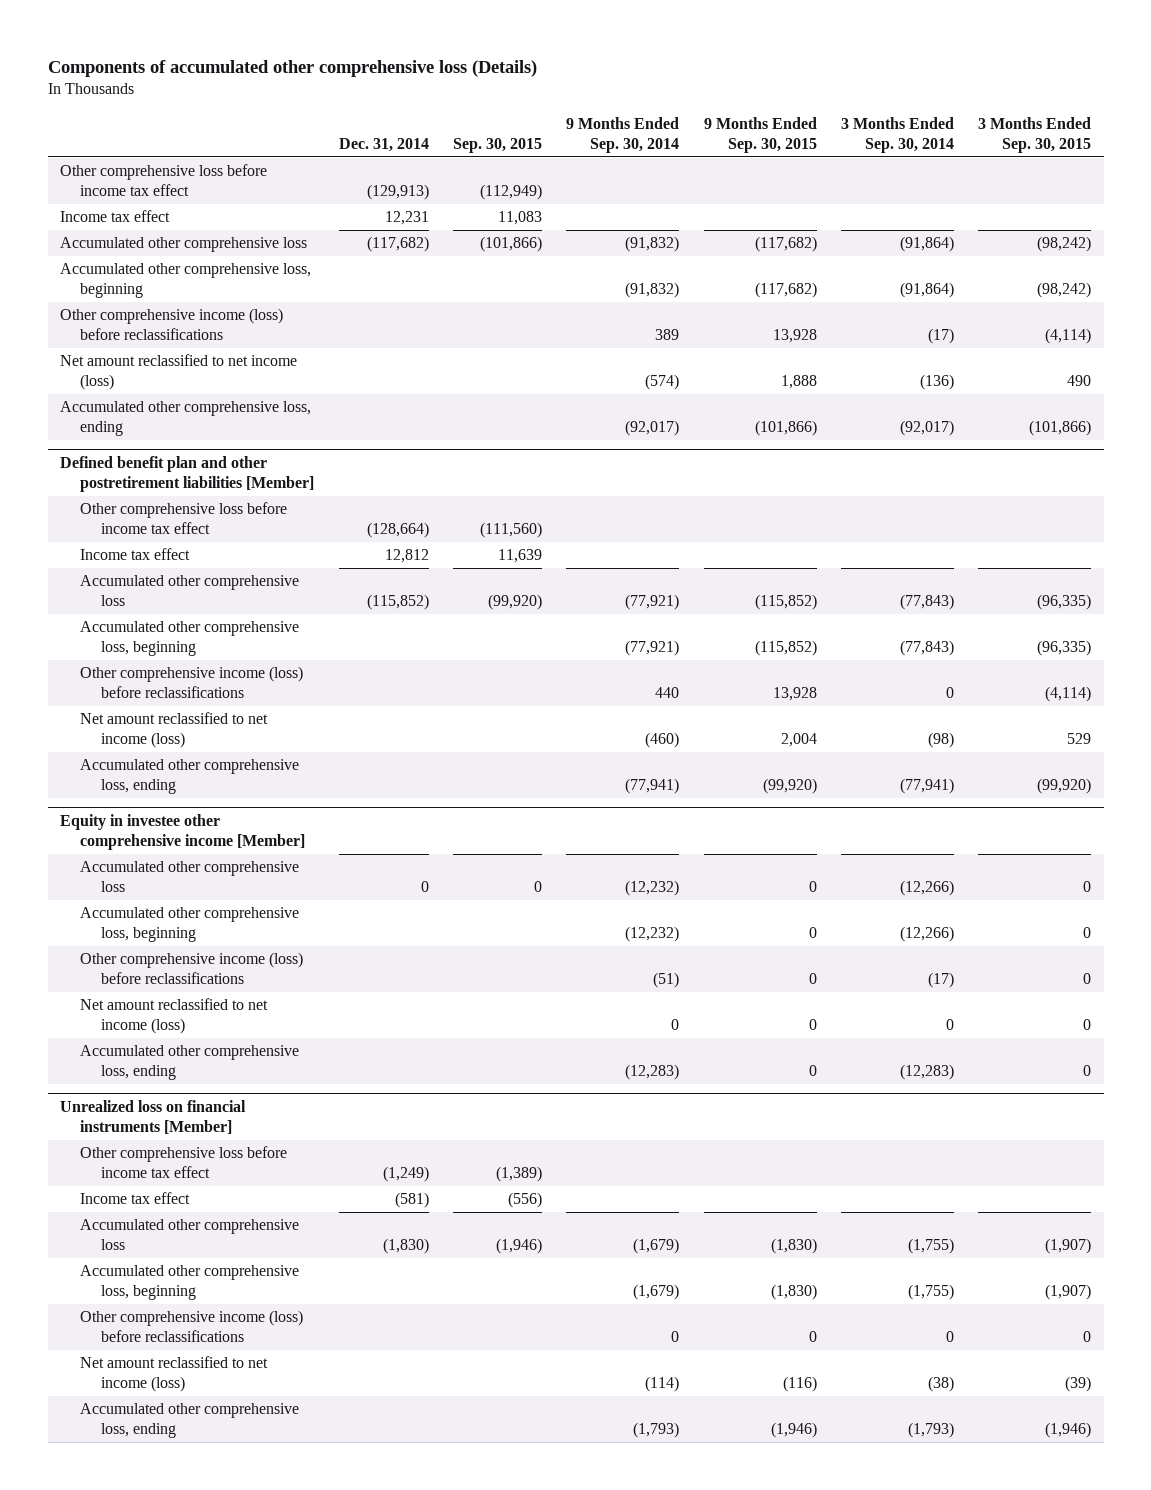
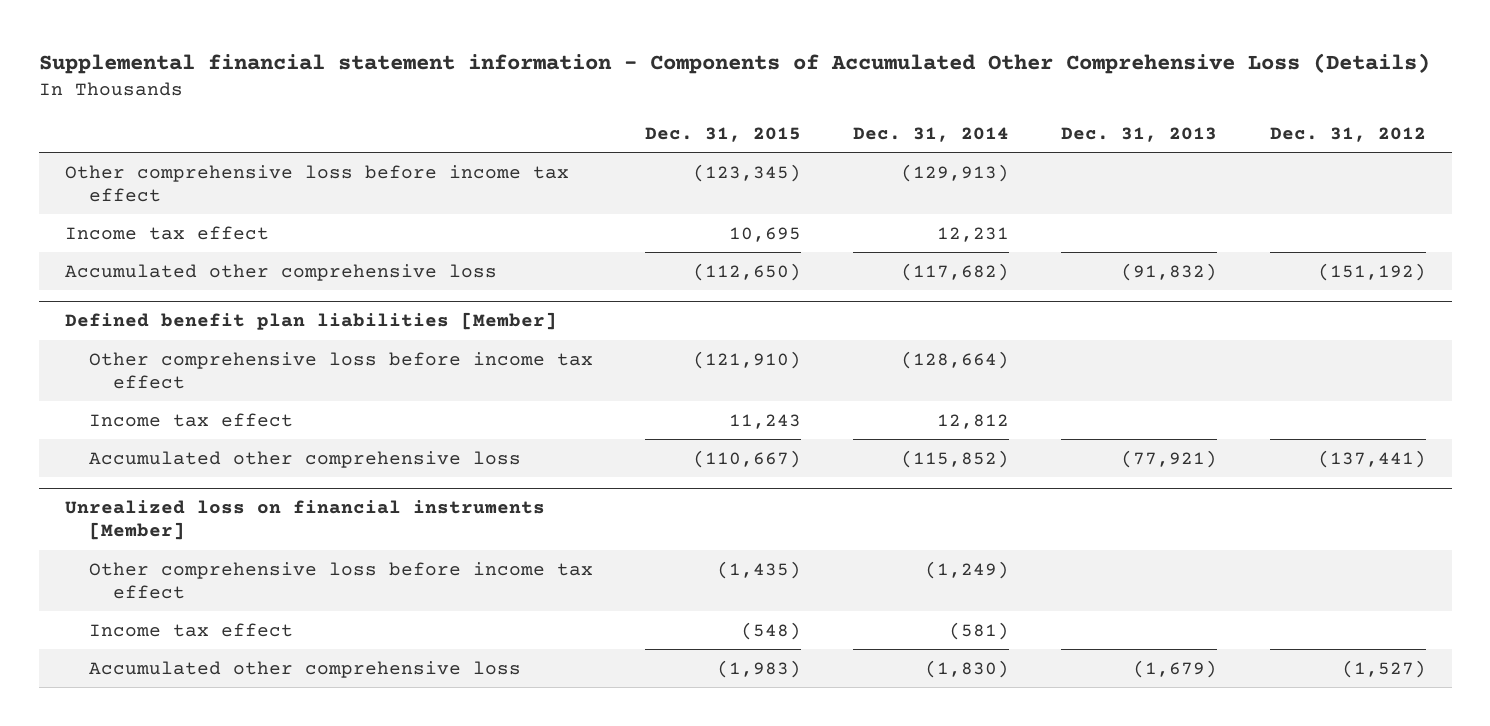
[47,59,537,77] Components of accumulated other comprehensive loss (Details) -> [38,52,1430,74] Supplemental financial statement information - Components of Accumulated Other Comprehensive Loss (Details)
[453,137,543,153] Sep. 30, 2015 -> none
[566,116,680,153] 9 Months Ended Sep. 30, 2014 -> none
[703,116,817,153] 9 Months Ended Sep. 30, 2015 -> none
[841,116,955,153] 3 Months Ended Sep. 30, 2014 -> none
[978,116,1092,153] 3 Months Ended Sep. 30, 2015 -> none
none -> [644,126,801,142] Dec. 31, 2015
none -> [1061,126,1218,142] Dec. 31, 2013
none -> [1269,126,1426,142] Dec. 31, 2012
[59,263,311,299] Accumulated other comprehensive loss, beginning -> none
[59,308,283,341] Other comprehensive income (loss) before reclassifications -> none
[59,354,297,391] Net amount reclassified to net income (loss) -> none
[59,401,311,437] Accumulated other comprehensive loss, ending -> none
[59,456,315,493] Defined benefit plan and other postretirement liabilities [Member] -> [64,312,557,331] Defined benefit plan liabilities [Member]
[80,621,300,657] Accumulated other comprehensive loss, beginning -> none
[80,666,304,699] Other comprehensive income (loss) before reclassifications -> none
[80,712,269,749] Net amount reclassified to net income (loss) -> none
[80,759,300,795] Accumulated other comprehensive loss, ending -> none
[59,814,306,851] Equity in investee other comprehensive income [Member] -> none
[80,861,300,893] Accumulated other comprehensive loss -> none
[80,907,300,943] Accumulated other comprehensive loss, beginning -> none
[80,952,304,985] Other comprehensive income (loss) before reclassifications -> none
[80,998,269,1035] Net amount reclassified to net income (loss) -> none
[80,1045,300,1081] Accumulated other comprehensive loss, ending -> none
[80,1265,300,1301] Accumulated other comprehensive loss, beginning -> none
[80,1310,304,1343] Other comprehensive income (loss) before reclassifications -> none
[80,1356,269,1393] Net amount reclassified to net income (loss) -> none
[80,1403,300,1439] Accumulated other comprehensive loss, ending -> none

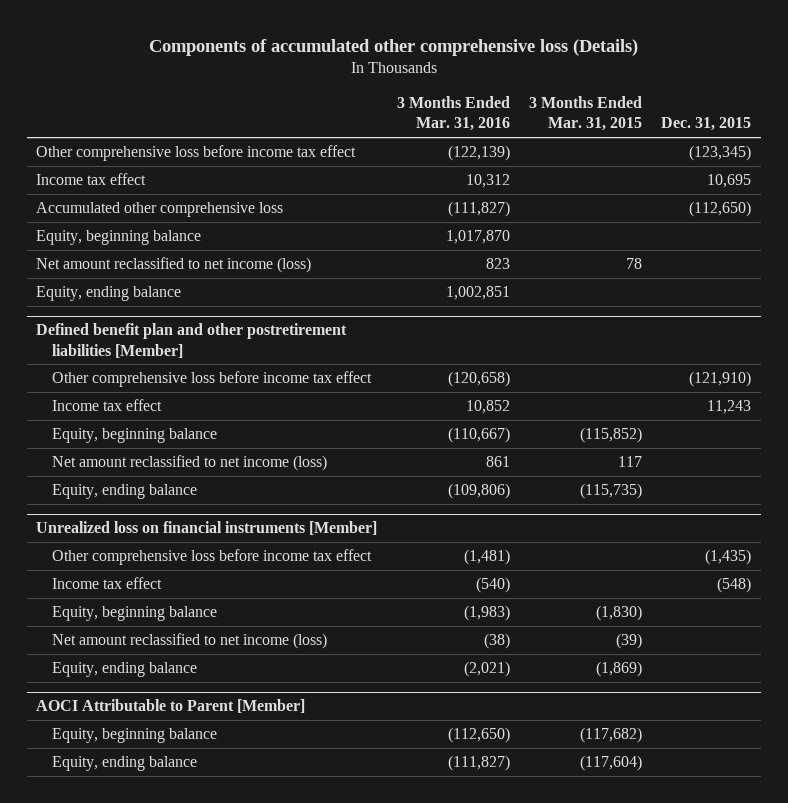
[38,52,1430,74] Supplemental financial statement information - Components of Accumulated Other Comprehensive Loss (Details) -> [148,38,638,56] Components of accumulated other comprehensive loss (Details)
[853,126,1010,142] Dec. 31, 2014 -> none
[1061,126,1218,142] Dec. 31, 2013 -> none
[1269,126,1426,142] Dec. 31, 2012 -> none
none -> [396,96,510,132] 3 Months Ended Mar. 31, 2016
none -> [529,96,643,132] 3 Months Ended Mar. 31, 2015
none -> [36,229,202,245] Equity, beginning balance
none -> [36,256,312,273] Net amount reclassified to net income (loss)
none -> [36,285,182,301] Equity, ending balance
[64,312,557,331] Defined benefit plan liabilities [Member] -> [36,323,348,358] Defined benefit plan and other postretirement liabilities [Member]
[88,450,521,468] Accumulated other comprehensive loss -> none
none -> [52,427,218,443] Equity, beginning balance
none -> [52,454,328,471] Net amount reclassified to net income (loss)
none -> [52,483,198,499] Equity, ending balance
[88,660,521,678] Accumulated other comprehensive loss -> none
none -> [52,605,218,621] Equity, beginning balance
none -> [52,632,328,649] Net amount reclassified to net income (loss)
none -> [52,661,198,677] Equity, ending balance
none -> [36,699,306,714] AOCI Attributable to Parent [Member]
none -> [52,727,218,743] Equity, beginning balance
none -> [52,755,198,771] Equity, ending balance

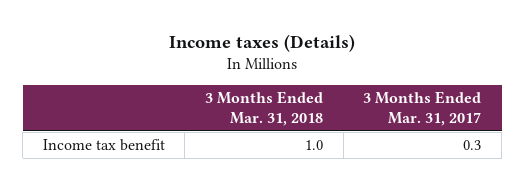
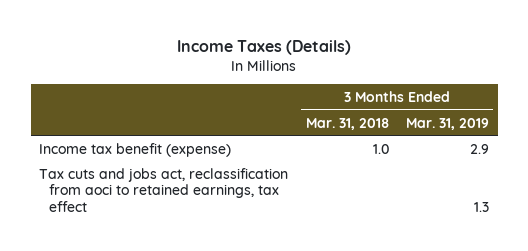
[169,33,356,52] Income taxes (Details) -> [177,40,352,56] Income Taxes (Details)
[363,91,482,127] 3 Months Ended Mar. 31, 2017 -> none
none -> [406,117,490,130] Mar. 31, 2019
[42,139,165,152] Income tax benefit -> [39,142,232,157] Income tax benefit (expense)
none -> [39,167,289,212] Tax cuts and jobs act, reclassification from aoci to retained earnings, tax effect

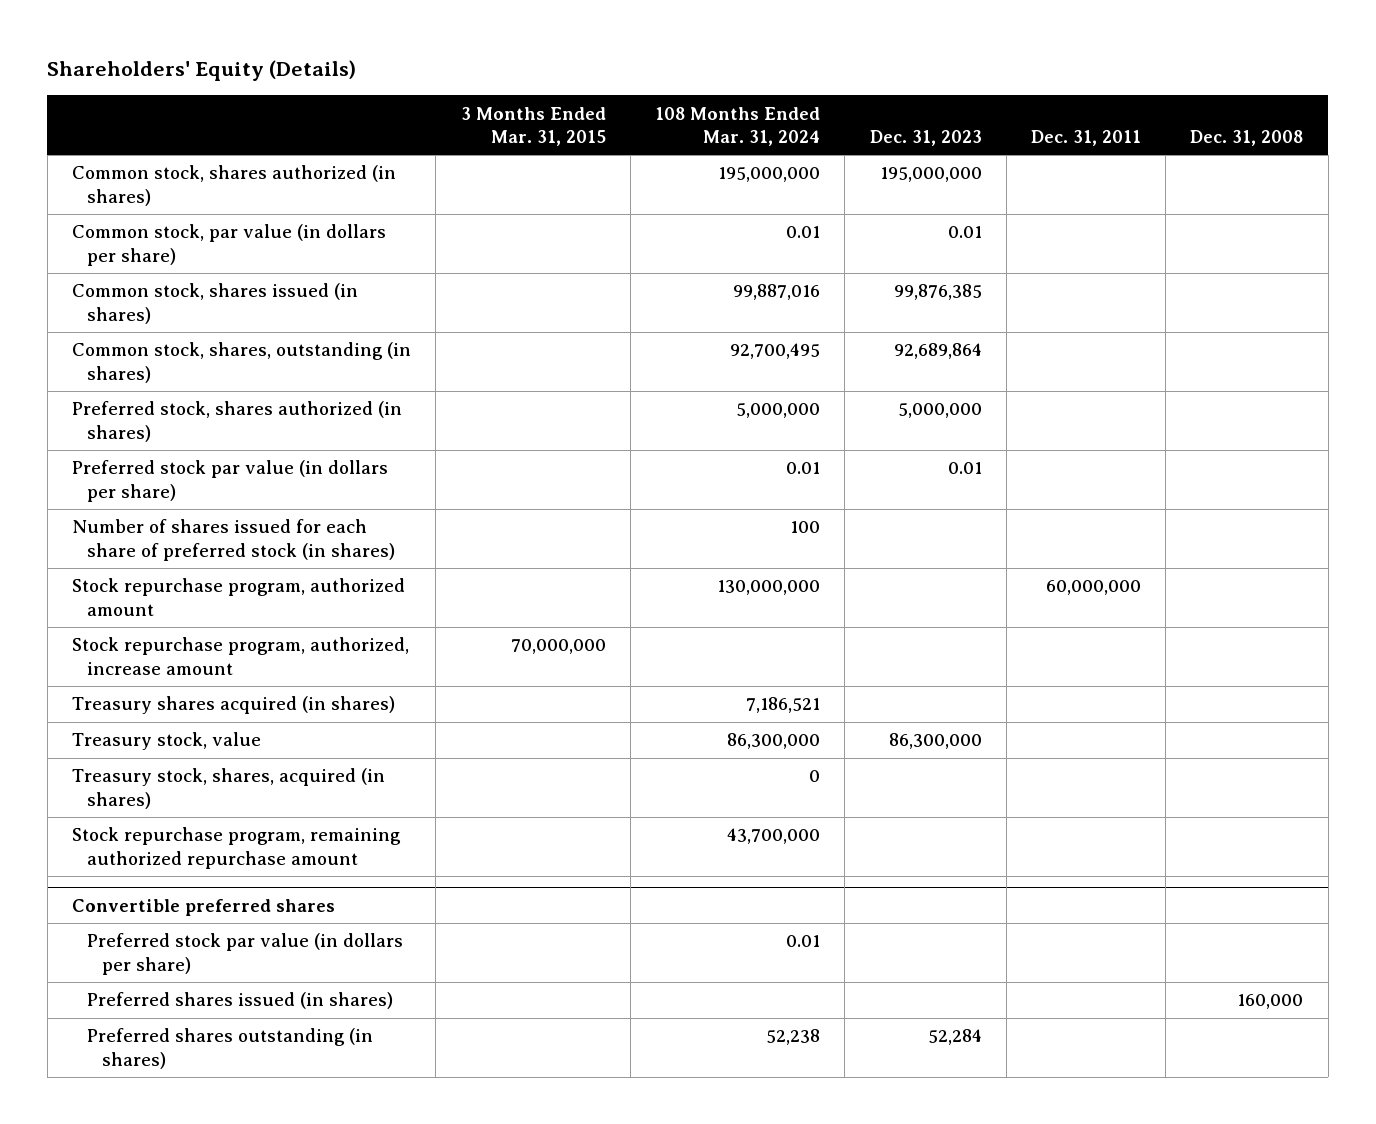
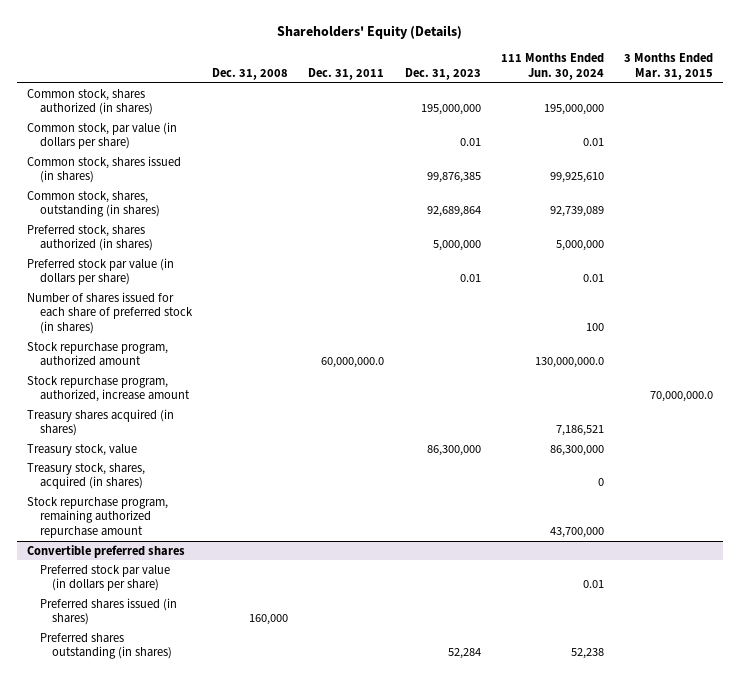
[655,106,821,146] 108 Months Ended Mar. 31, 2024 -> none
none -> [500,53,604,80] 111 Months Ended Jun. 30, 2024
[1045,580,1141,596] 60,000,000 -> [321,357,385,369] 60,000,000.0
[510,639,606,655] 70,000,000 -> [650,391,714,403] 70,000,000.0

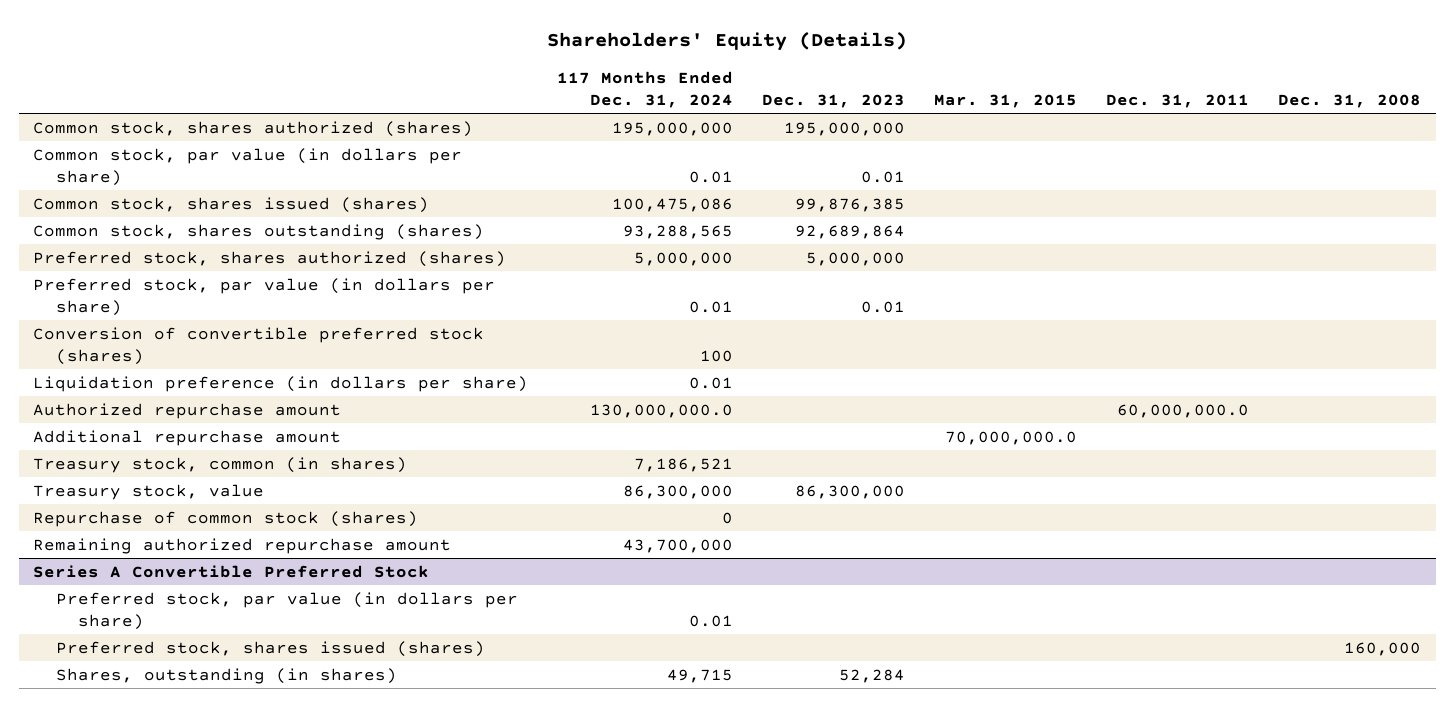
[500,53,604,80] 111 Months Ended Jun. 30, 2024 -> none
[624,53,714,80] 3 Months Ended Mar. 31, 2015 -> none
none -> [557,70,734,108] 117 Months Ended Dec. 31, 2024
none -> [934,93,1078,108] Mar. 31, 2015
[27,88,153,116] Common stock, shares authorized (in shares) -> [33,120,474,137] Common stock, shares authorized (shares)
[27,375,190,403] Stock repurchase program, authorized, increase amount -> none
[27,155,182,184] Common stock, shares issued (in shares) -> [33,196,430,213] Common stock, shares issued (shares)
[27,190,160,218] Common stock, shares, outstanding (in shares) -> [33,223,485,240] Common stock, shares outstanding (shares)
[27,224,153,252] Preferred stock, shares authorized (in shares) -> [33,250,507,267] Preferred stock, shares authorized (shares)
[27,257,175,286] Preferred stock par value (in dollars per share) -> [33,277,496,316] Preferred stock, par value (in dollars per share)
[27,291,193,334] Number of shares issued for each share of preferred stock (in shares) -> [33,326,485,365] Conversion of convertible preferred stock (shares)
none -> [33,375,529,392] Liquidation preference (in dollars per share)
[27,341,169,367] Stock repurchase program, authorized amount -> [33,402,342,419] Authorized repurchase amount
none -> [33,429,342,446] Additional repurchase amount
[27,408,175,437] Treasury shares acquired (in shares) -> [33,456,408,473] Treasury stock, common (in shares)
[27,462,146,490] Treasury stock, shares, acquired (in shares) -> [33,510,419,527] Repurchase of common stock (shares)
[27,496,169,538] Stock repurchase program, remaining authorized repurchase amount -> [33,537,452,554] Remaining authorized repurchase amount
[27,544,186,558] Convertible preferred shares -> [33,564,430,578] Series A Convertible Preferred Stock
[39,564,170,592] Preferred stock par value (in dollars per share) -> [55,591,518,630] Preferred stock, par value (in dollars per share)
[39,597,177,626] Preferred shares issued (in shares) -> [55,640,485,657] Preferred stock, shares issued (shares)
[39,632,173,660] Preferred shares outstanding (in shares) -> [55,667,397,684] Shares, outstanding (in shares)

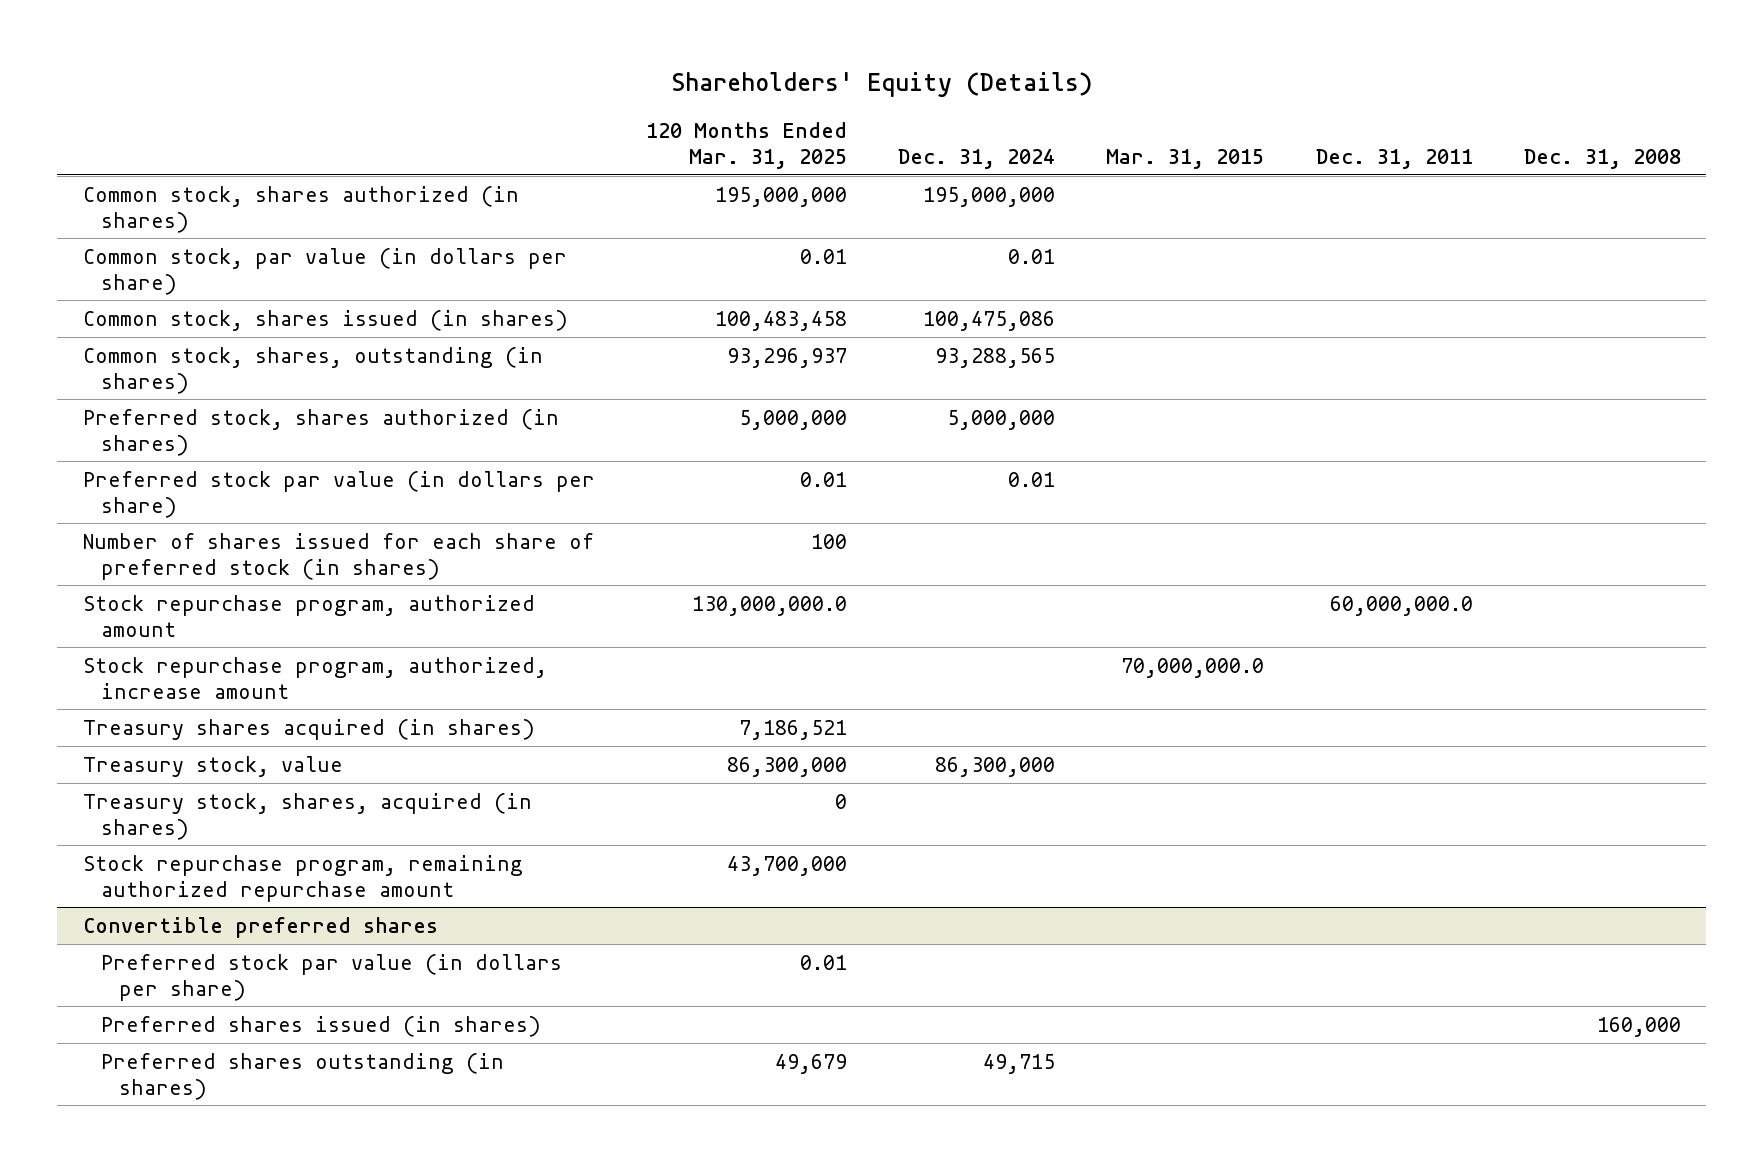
[557,70,734,108] 117 Months Ended Dec. 31, 2024 -> none
[762,93,906,108] Dec. 31, 2023 -> none
none -> [645,121,847,169] 120 Months Ended Mar. 31, 2025
none -> [898,148,1056,169] Dec. 31, 2024
[33,120,474,137] Common stock, shares authorized (shares) -> [82,185,519,233] Common stock, shares authorized (in shares)
[33,375,529,392] Liquidation preference (in dollars per share) -> none
[33,196,430,213] Common stock, shares issued (shares) -> [82,309,568,331] Common stock, shares issued (in shares)
[33,223,485,240] Common stock, shares outstanding (shares) -> [82,346,543,394] Common stock, shares, outstanding (in shares)
[33,250,507,267] Preferred stock, shares authorized (shares) -> [82,408,559,456] Preferred stock, shares authorized (in shares)
[33,277,496,316] Preferred stock, par value (in dollars per share) -> [82,470,595,518] Preferred stock par value (in dollars per share)
[33,326,485,365] Conversion of convertible preferred stock (shares) -> [82,532,594,580] Number of shares issued for each share of preferred stock (in shares)
[33,402,342,419] Authorized repurchase amount -> [82,594,535,637] Stock repurchase program, authorized amount
[33,429,342,446] Additional repurchase amount -> [82,656,547,699] Stock repurchase program, authorized, increase amount
[33,456,408,473] Treasury stock, common (in shares) -> [82,718,535,740] Treasury shares acquired (in shares)
[33,510,419,527] Repurchase of common stock (shares) -> [82,792,532,840] Treasury stock, shares, acquired (in shares)
[33,537,452,554] Remaining authorized repurchase amount -> [82,854,523,902] Stock repurchase program, remaining authorized repurchase amount
[33,564,430,578] Series A Convertible Preferred Stock -> [82,916,438,938] Convertible preferred shares
[55,591,518,630] Preferred stock, par value (in dollars per share) -> [100,953,562,1001] Preferred stock par value (in dollars per share)
[55,640,485,657] Preferred stock, shares issued (shares) -> [100,1015,541,1037] Preferred shares issued (in shares)
[55,667,397,684] Shares, outstanding (in shares) -> [100,1052,504,1100] Preferred shares outstanding (in shares)

